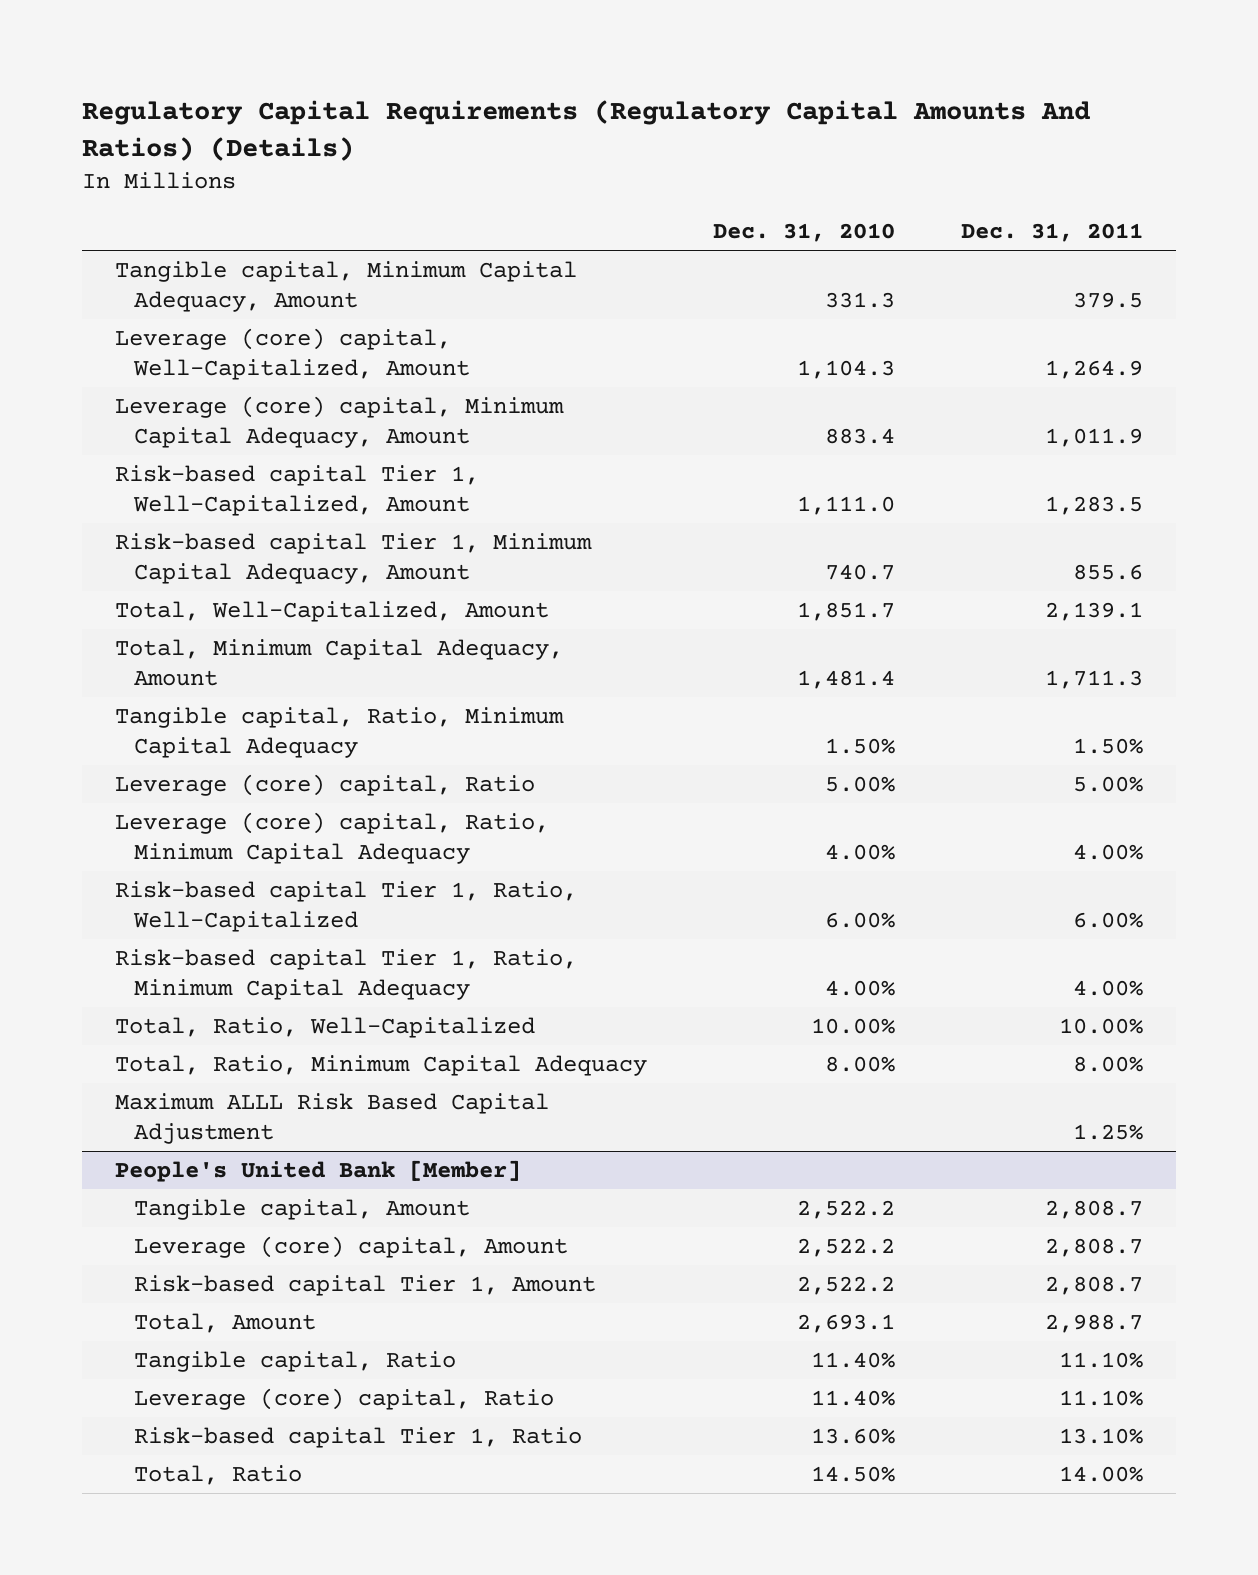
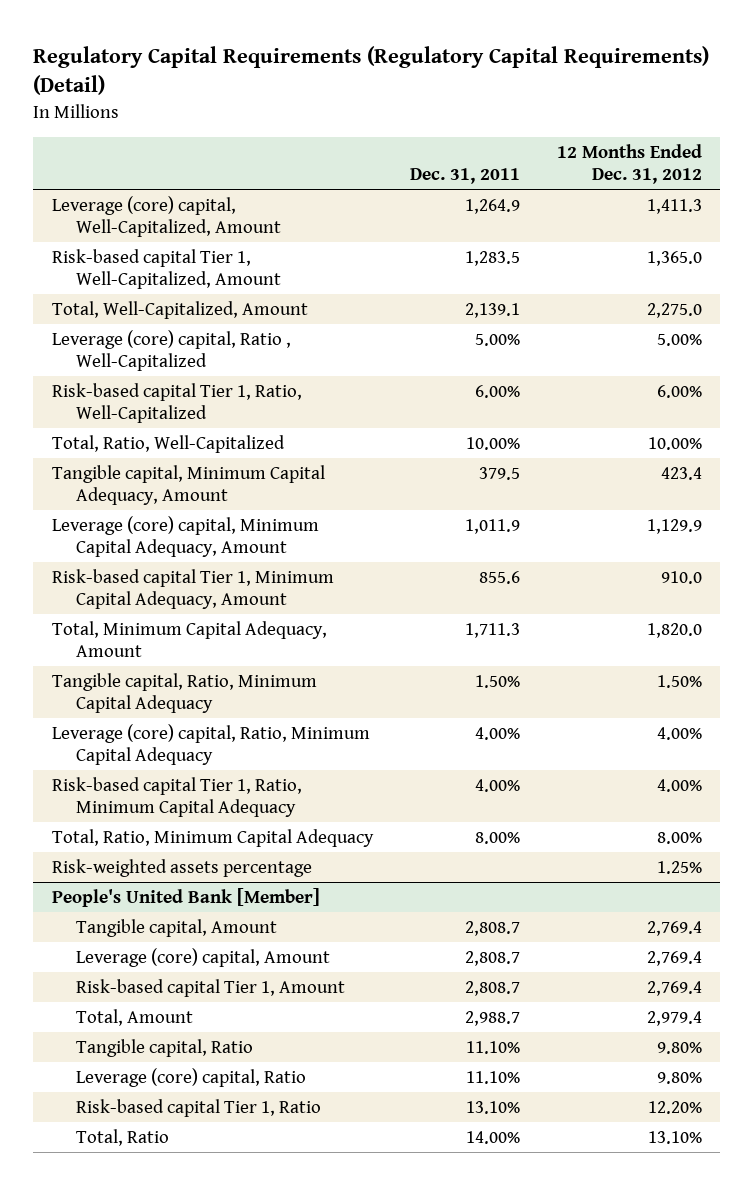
[82,100,1091,162] Regulatory Capital Requirements (Regulatory Capital Amounts And Ratios) (Details) -> [33,45,710,96] Regulatory Capital Requirements (Regulatory Capital Requirements) (Detail)
[713,223,896,243] Dec. 31, 2010 -> none
none -> [556,143,702,185] 12 Months Ended Dec. 31, 2012
none -> [51,329,291,372] Leverage (core) capital, Ratio , Well-Capitalized
[115,880,578,933] Risk-based capital Tier 1, Ratio, Well-Capitalized -> [51,382,302,424] Risk-based capital Tier 1, Ratio, Well-Capitalized
[115,1016,536,1038] Total, Ratio, Well-Capitalized -> [51,434,285,453] Total, Ratio, Well-Capitalized
[115,260,578,313] Tangible capital, Minimum Capital Adequacy, Amount -> [51,464,325,506] Tangible capital, Minimum Capital Adequacy, Amount
[115,395,565,449] Leverage (core) capital, Minimum Capital Adequacy, Amount -> [51,515,319,558] Leverage (core) capital, Minimum Capital Adequacy, Amount
[115,532,593,585] Risk-based capital Tier 1, Minimum Capital Adequacy, Amount -> [51,568,334,610] Risk-based capital Tier 1, Minimum Capital Adequacy, Amount
[115,773,536,796] Leverage (core) capital, Ratio -> none
[115,1092,550,1145] Maximum ALLL Risk Based Capital Adjustment -> none
none -> [51,858,312,877] Risk-weighted assets percentage

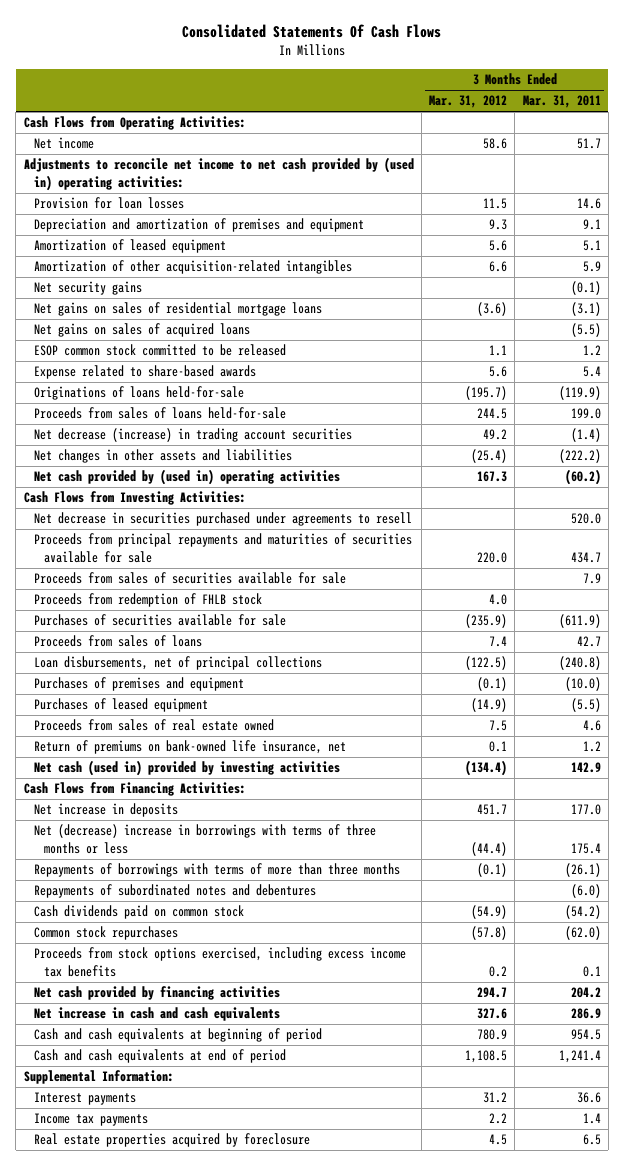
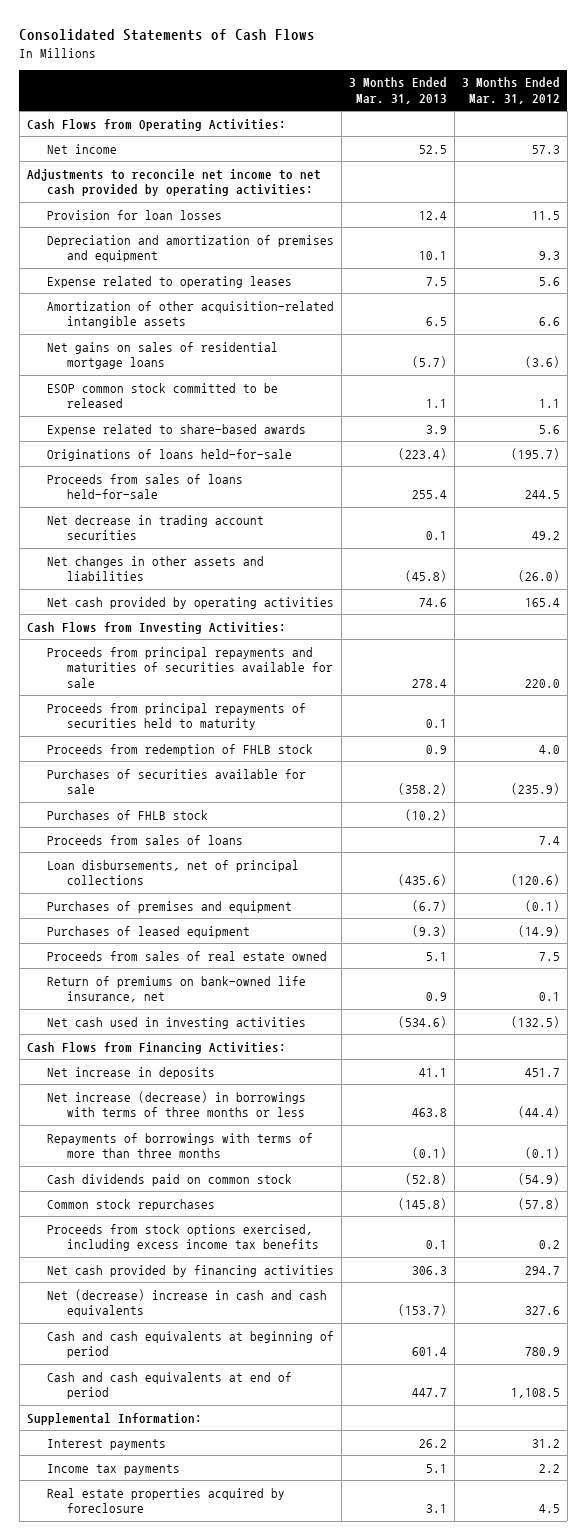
[182,23,442,38] Consolidated Statements Of Cash Flows -> [19,29,316,42] Consolidated Statements of Cash Flows
[522,95,601,109] Mar. 31, 2011 -> none
none -> [348,77,447,105] 3 Months Ended Mar. 31, 2013
[483,138,508,150] 58.6 -> [531,144,560,154] 57.3
[23,157,414,191] Adjustments to reconcile net income to net cash provided by (used in) operating activities: -> [26,168,321,197] Adjustments to reconcile net income to net cash provided by operating activities:
[33,239,226,254] Amortization of leased equipment -> none
[33,281,142,296] Net security gains -> none
none -> [47,275,293,288] Expense related to operating leases
[33,260,352,275] Amortization of other acquisition-related intangibles -> [47,300,335,329] Amortization of other acquisition-related intangible assets
[33,323,250,338] Net gains on sales of acquired loans -> none
[33,428,352,443] Net decrease (increase) in trading account securities -> [47,514,265,541] Net decrease in trading account securities
[471,449,508,464] (25.4) -> [517,570,560,583] (26.0)
[33,469,340,486] Net cash provided by (used in) operating activities -> [47,596,335,609] Net cash provided by operating activities
[477,471,508,483] 167.3 -> [524,597,560,607] 165.4
[33,512,412,527] Net decrease in securities purchased under agreements to resell -> none
[33,572,346,585] Proceeds from sales of securities available for sale -> none
none -> [47,702,307,731] Proceeds from principal repayments of securities held to maturity
none -> [47,809,209,820] Purchases of FHLB stock
[465,656,508,671] (122.5) -> [510,874,560,887] (120.6)
[33,760,340,777] Net cash (used in) provided by investing activities -> [47,1016,307,1029] Net cash used in investing activities
[465,760,508,777] (134.4) -> [510,1015,560,1028] (132.5)
[33,824,376,854] Net (decrease) increase in borrowings with terms of three months or less -> [47,1090,307,1118] Net increase (decrease) in borrowings with terms of three months or less
[33,884,316,899] Repayments of subordinated notes and debentures -> none
[33,1007,280,1022] Net increase in cash and cash equivalents -> [47,1288,328,1318] Net (decrease) increase in cash and cash equivalents

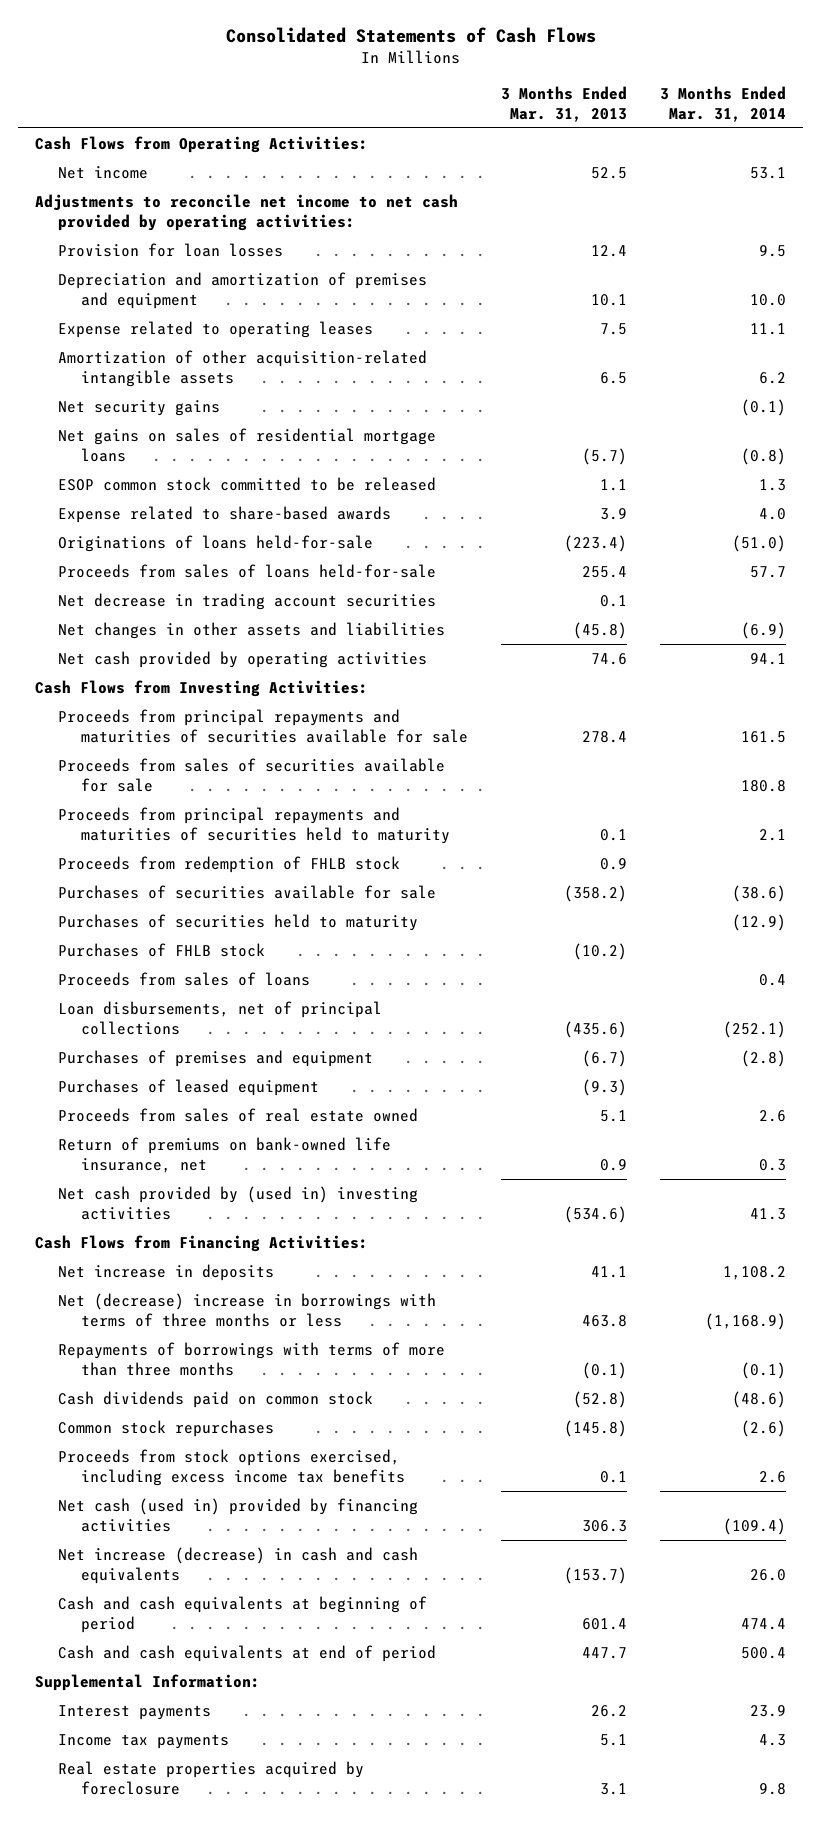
[461,77,560,105] 3 Months Ended Mar. 31, 2012 -> none
none -> [660,86,787,122] 3 Months Ended Mar. 31, 2014
none -> [57,400,220,417] Net security gains
none -> [57,758,445,792] Proceeds from sales of securities available for sale
[47,702,307,731] Proceeds from principal repayments of securities held to maturity -> [57,807,450,844] Proceeds from principal repayments and maturities of securities held to maturity
none -> [57,914,418,932] Purchases of securities held to maturity
[47,1016,307,1029] Net cash used in investing activities -> [57,1186,418,1220] Net cash provided by (used in) investing activities
[47,1090,307,1118] Net increase (decrease) in borrowings with terms of three months or less -> [57,1293,436,1327] Net (decrease) increase in borrowings with terms of three months or less
[47,1264,335,1277] Net cash provided by financing activities -> [57,1498,418,1532] Net cash (used in) provided by financing activities
[47,1288,328,1318] Net (decrease) increase in cash and cash equivalents -> [57,1547,418,1584] Net increase (decrease) in cash and cash equivalents

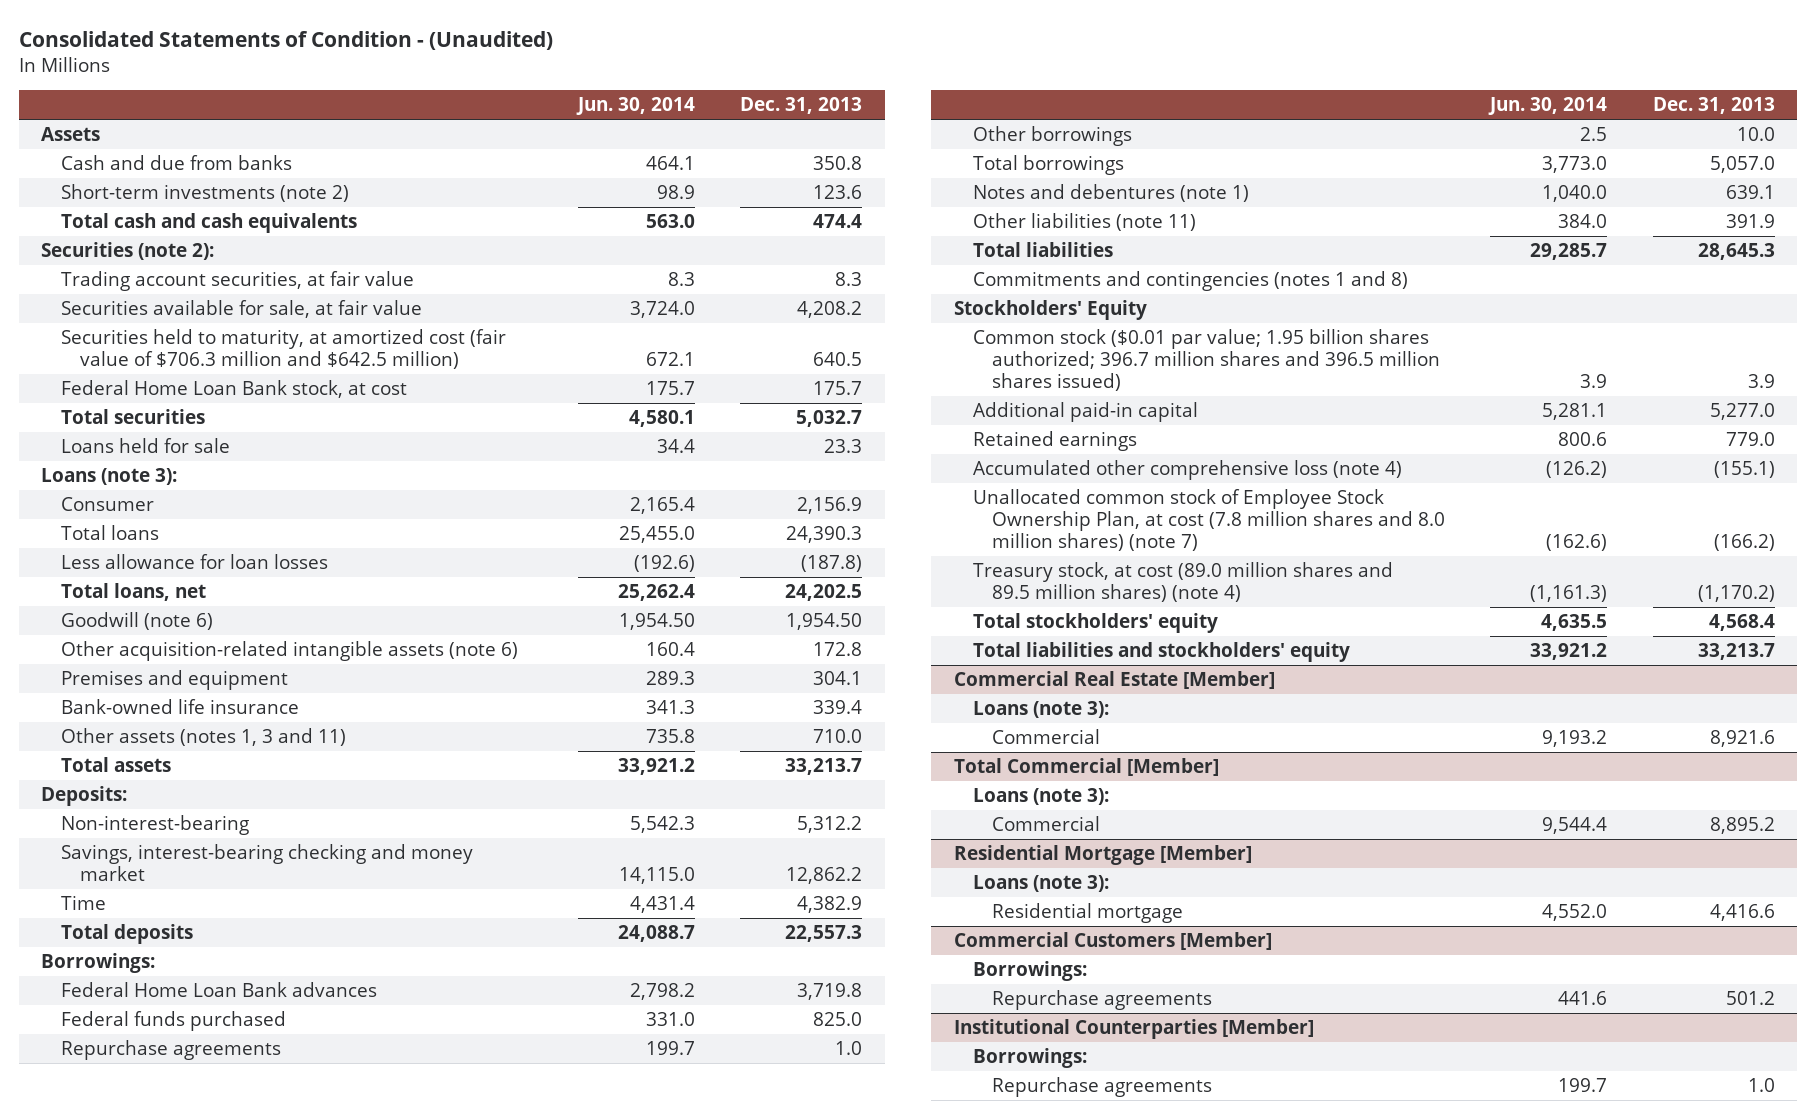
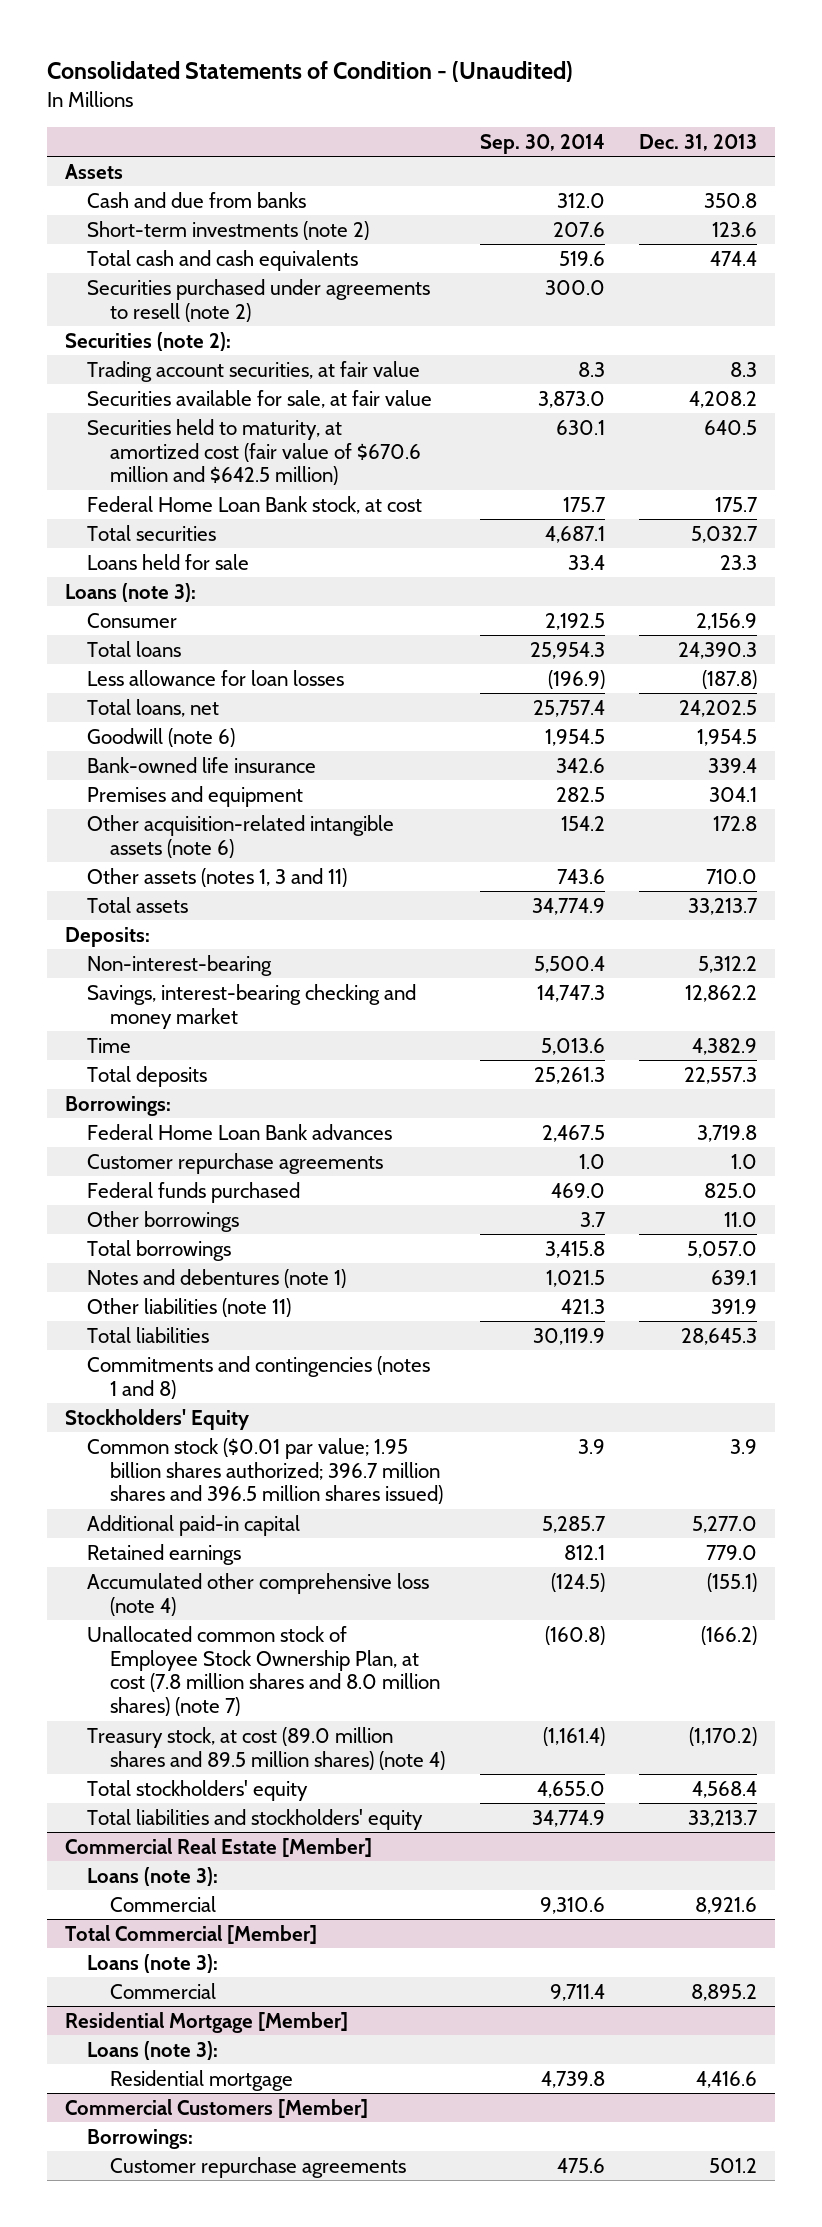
[576,97,696,116] Jun. 30, 2014 -> none
none -> [479,133,605,154] Sep. 30, 2014
none -> [87,278,431,322] Securities purchased under agreements to resell (note 2)
[60,328,506,369] Securities held to maturity, at amortized cost (fair value of $706.3 million and $642.5 million) -> [87,418,421,486] Securities held to maturity, at amortized cost (fair value of $670.6 million and $642.5 million)
[786,612,863,630] 1,954.50 -> [697,728,758,746] 1,954.5
[60,669,288,690] Premises and equipment -> [87,785,304,807] Premises and equipment
[60,640,518,661] Other acquisition-related intangible assets (note 6) -> [87,814,395,858] Other acquisition-related intangible assets (note 6)
none -> [87,1152,384,1174] Customer repurchase agreements
[60,1039,281,1060] Repurchase agreements -> none
[1736,126,1775,141] 10.0 -> [724,1211,758,1227] 11.0
[953,1018,1314,1039] Institutional Counterparties [Member] -> none
[972,1047,1087,1068] Borrowings: -> none
[992,1076,1213,1097] Repurchase agreements -> none
[992,989,1213,1010] Repurchase agreements -> [109,2156,406,2178] Customer repurchase agreements

